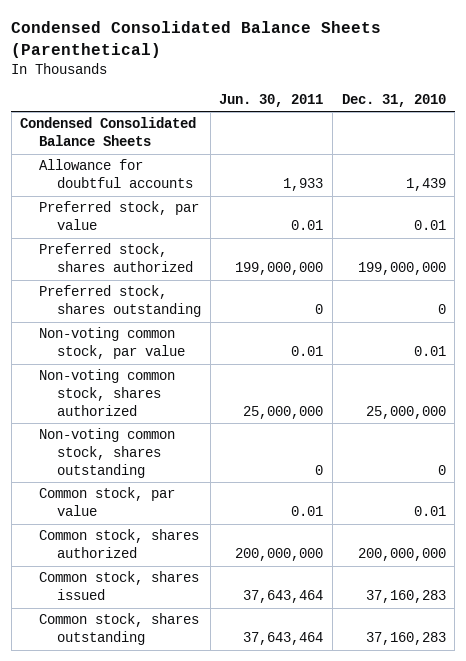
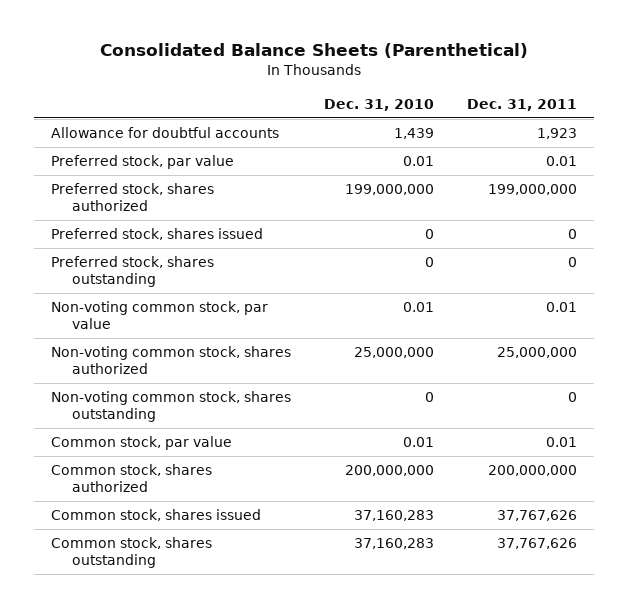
[11,20,382,58] Condensed Consolidated Balance Sheets (Parenthetical) -> [99,43,528,59] Consolidated Balance Sheets (Parenthetical)
[219,93,324,107] Jun. 30, 2011 -> none
none -> [467,98,578,111] Dec. 31, 2011
[20,117,197,147] Condensed Consolidated Balance Sheets -> none
none -> [50,228,263,241] Preferred stock, shares issued

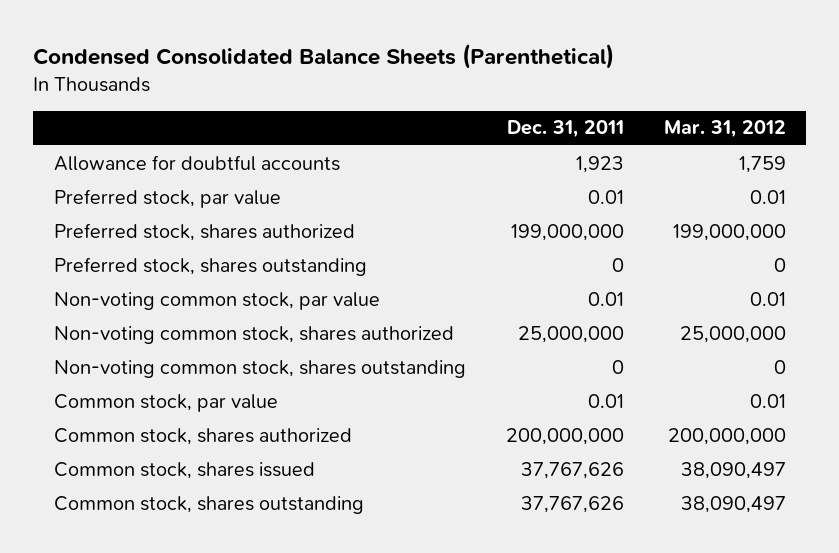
[99,43,528,59] Consolidated Balance Sheets (Parenthetical) -> [33,44,615,70] Condensed Consolidated Balance Sheets (Parenthetical)
[323,98,434,111] Dec. 31, 2010 -> none
none -> [663,120,786,139] Mar. 31, 2012
[50,228,263,241] Preferred stock, shares issued -> none

